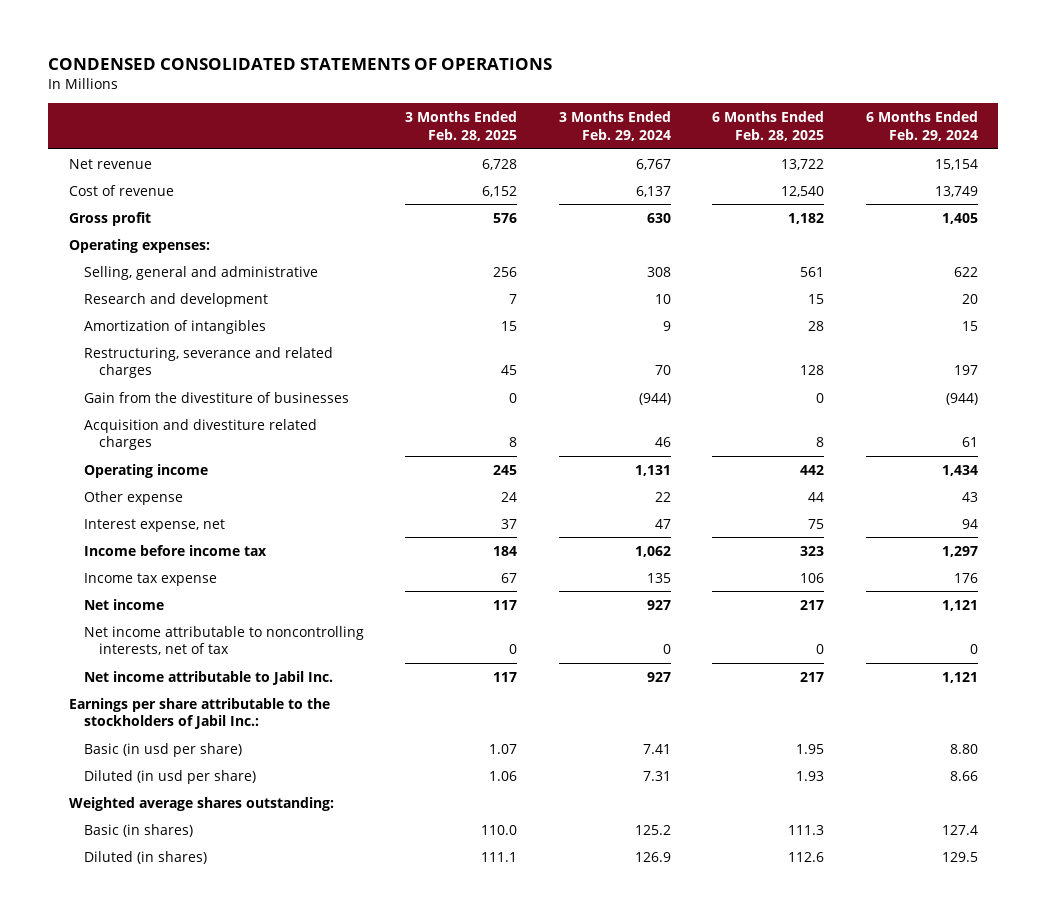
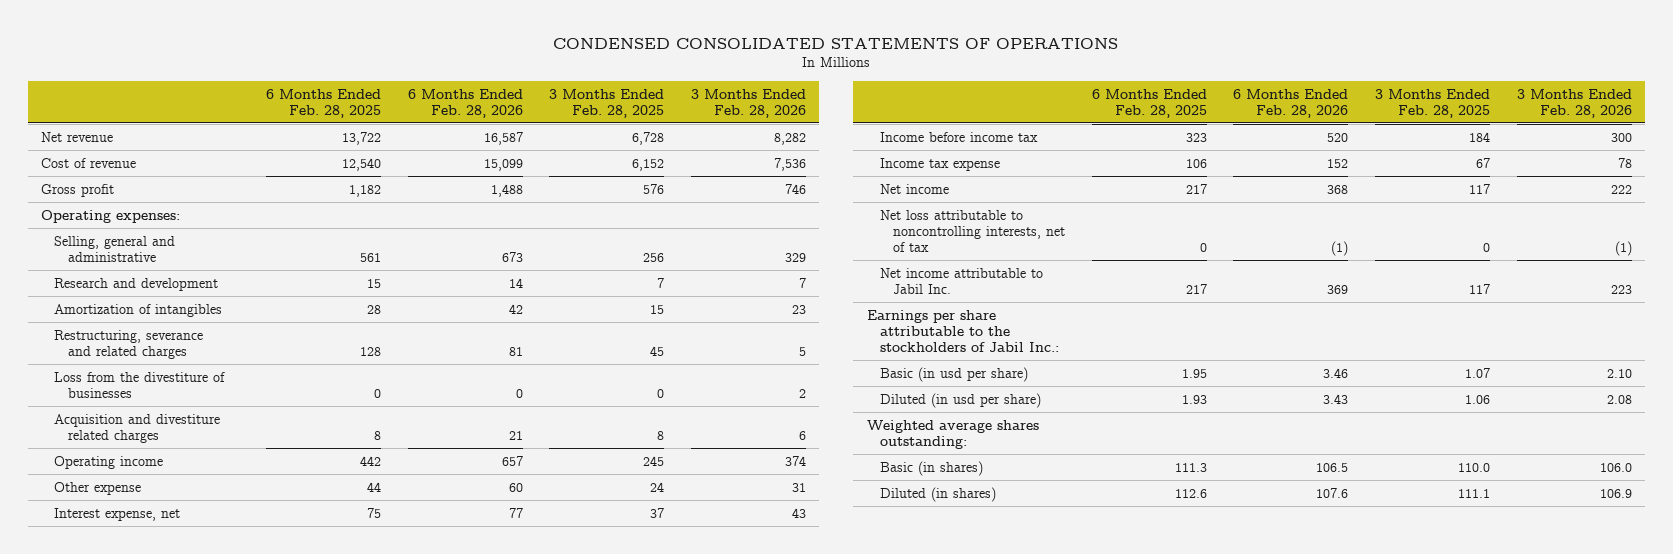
[558,111,671,141] 3 Months Ended Feb. 29, 2024 -> none
[865,111,978,141] 6 Months Ended Feb. 29, 2024 -> none
none -> [407,88,523,118] 6 Months Ended Feb. 28, 2026
none -> [690,88,806,118] 3 Months Ended Feb. 28, 2026
[84,391,350,403] Gain from the divestiture of businesses -> [54,371,226,398] Loss from the divestiture of businesses
[84,625,365,656] Net income attributable to noncontrolling interests, net of tax -> [880,209,1066,252] Net loss attributable to noncontrolling interests, net of tax

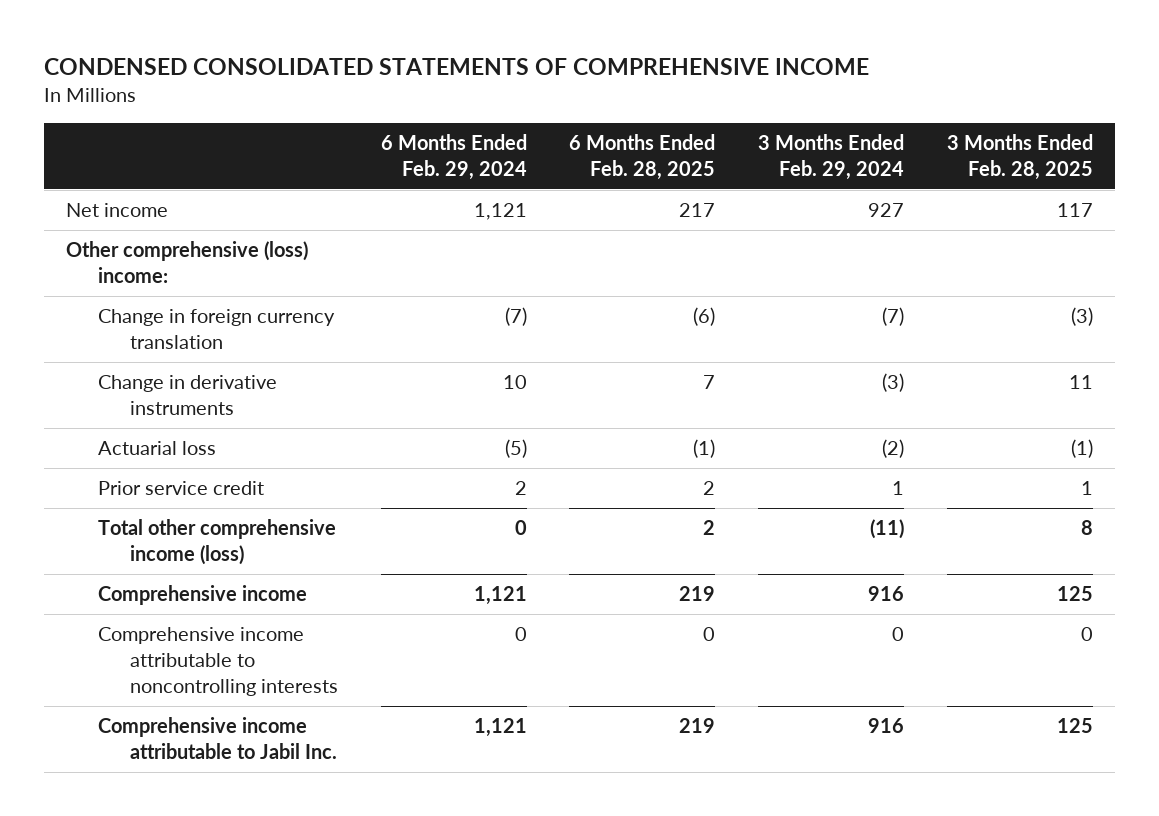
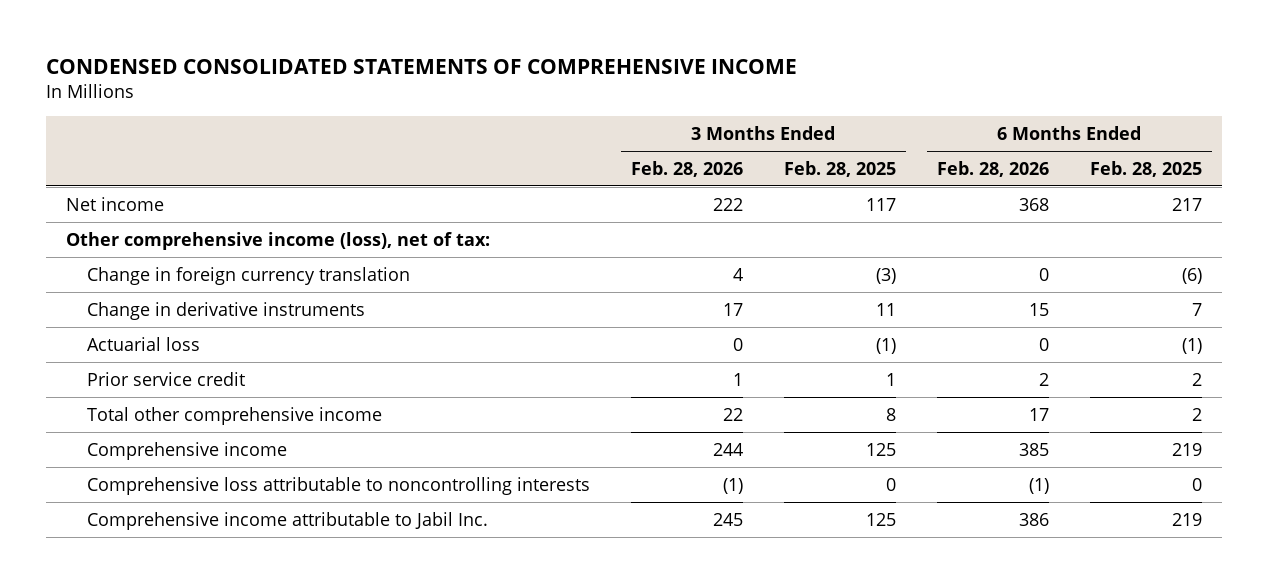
[380,133,527,180] 6 Months Ended Feb. 29, 2024 -> none
[758,133,905,180] 3 Months Ended Feb. 29, 2024 -> none
none -> [630,160,743,177] Feb. 28, 2026
none -> [936,160,1049,177] Feb. 28, 2026
[65,241,308,284] Other comprehensive (loss) income: -> [66,231,491,250] Other comprehensive income (loss), net of tax:
[97,519,336,566] Total other comprehensive income (loss) -> [86,406,382,425] Total other comprehensive income
[97,627,338,697] Comprehensive income attributable to noncontrolling interests -> [86,476,590,495] Comprehensive loss attributable to noncontrolling interests

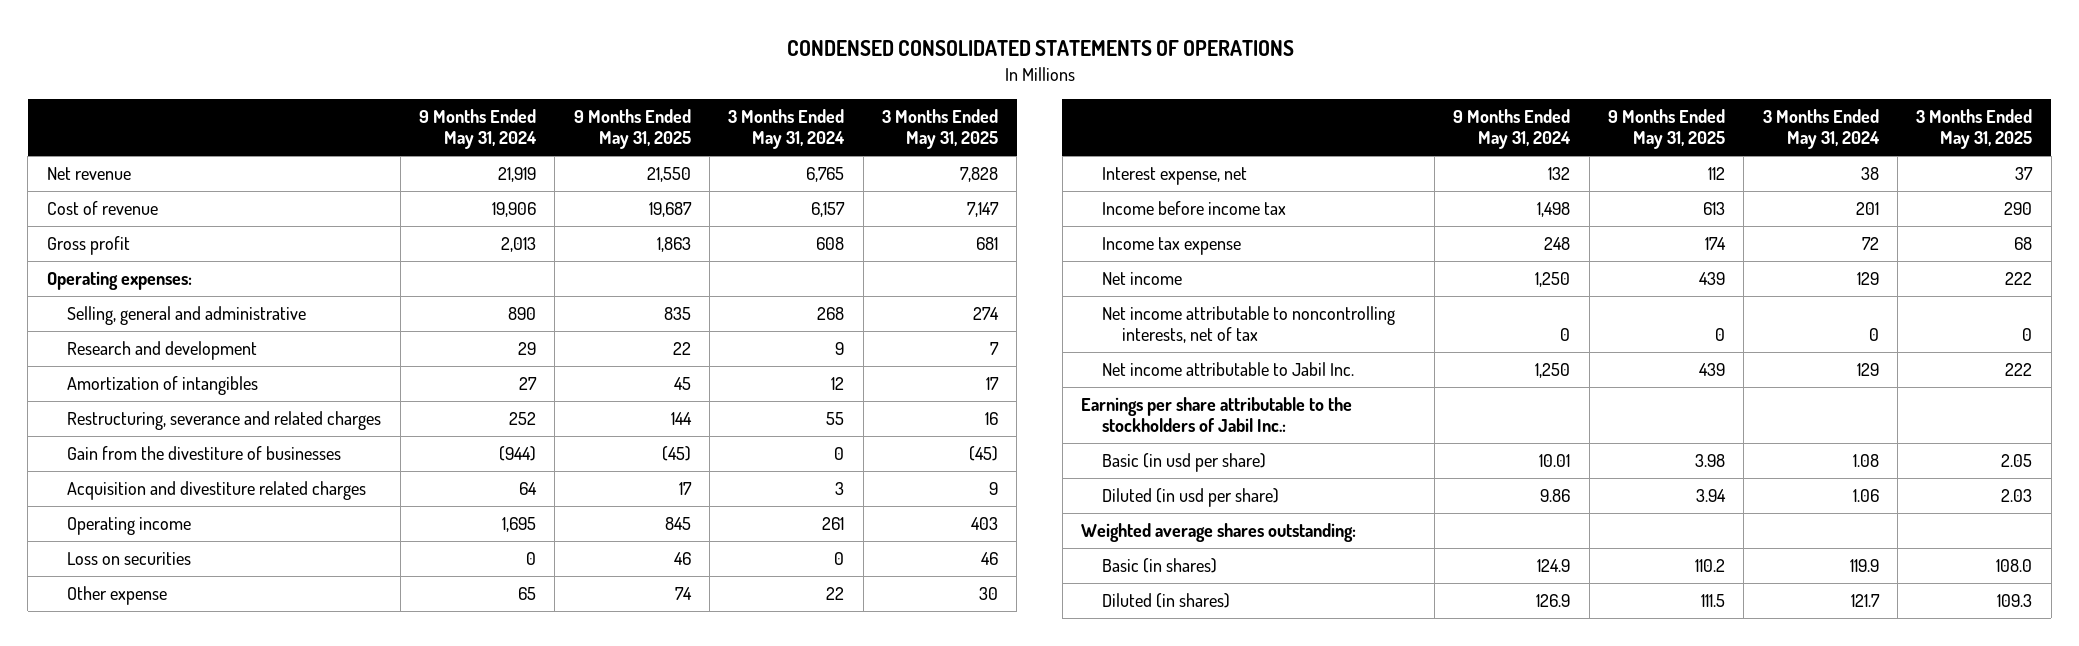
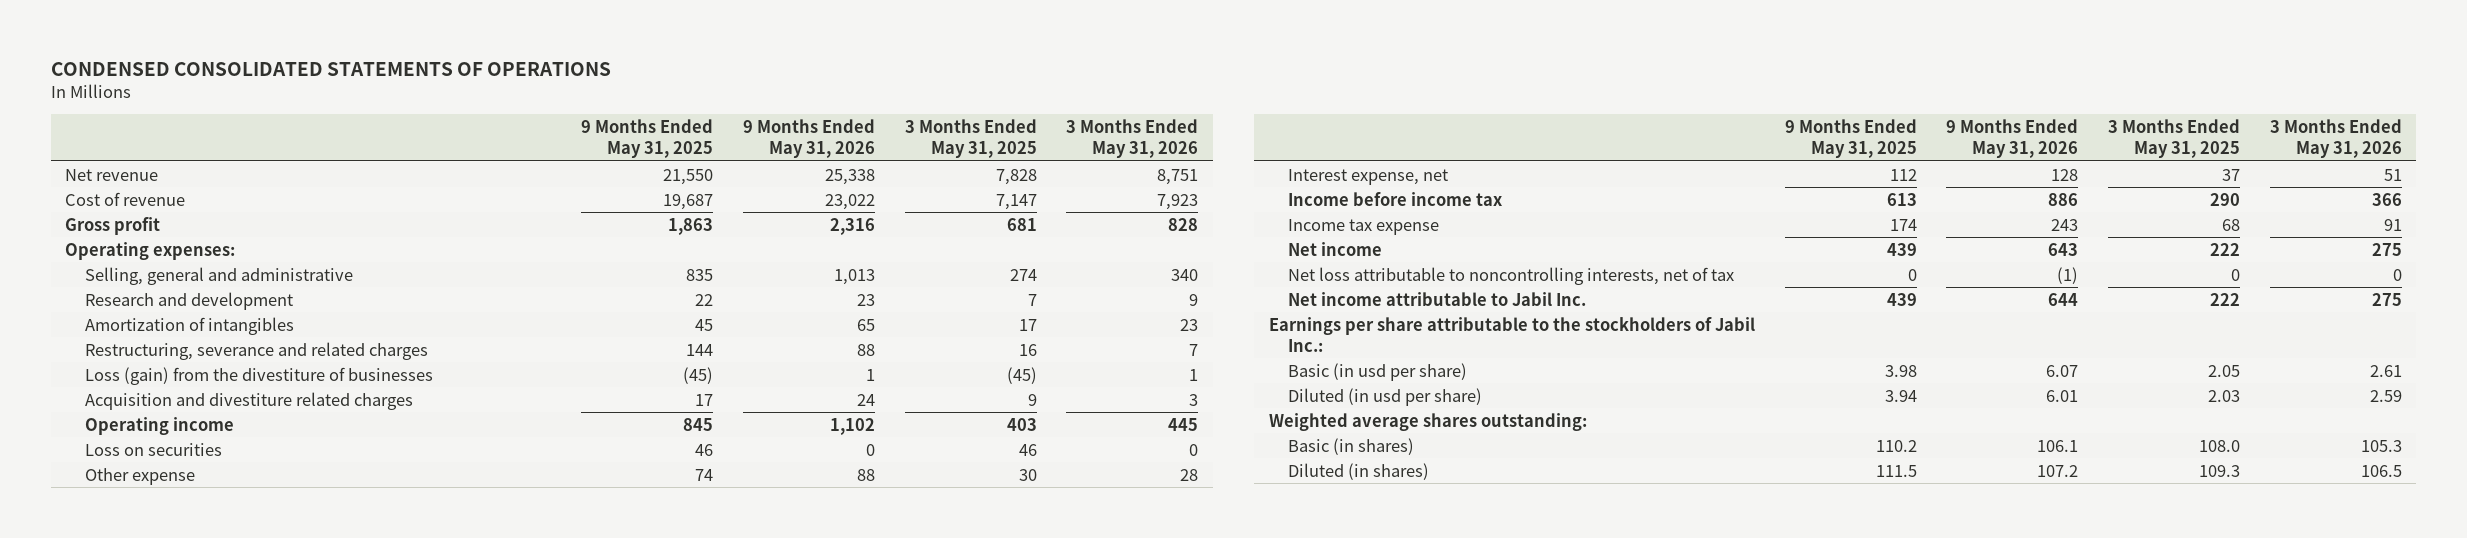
[418,109,537,150] 9 Months Ended May 31, 2024 -> none
[728,109,846,150] 3 Months Ended May 31, 2024 -> none
none -> [742,118,875,159] 9 Months Ended May 31, 2026
none -> [1066,118,1199,159] 3 Months Ended May 31, 2026
[67,445,342,460] Gain from the divestiture of businesses -> [84,366,433,385] Loss (gain) from the divestiture of businesses
[1101,305,1395,344] Net income attributable to noncontrolling interests, net of tax -> [1287,266,1734,285] Net loss attributable to noncontrolling interests, net of tax

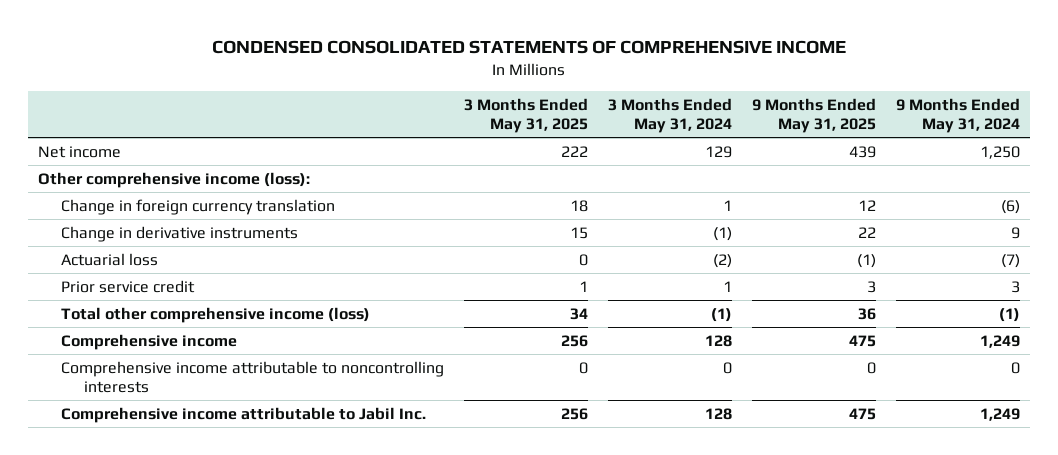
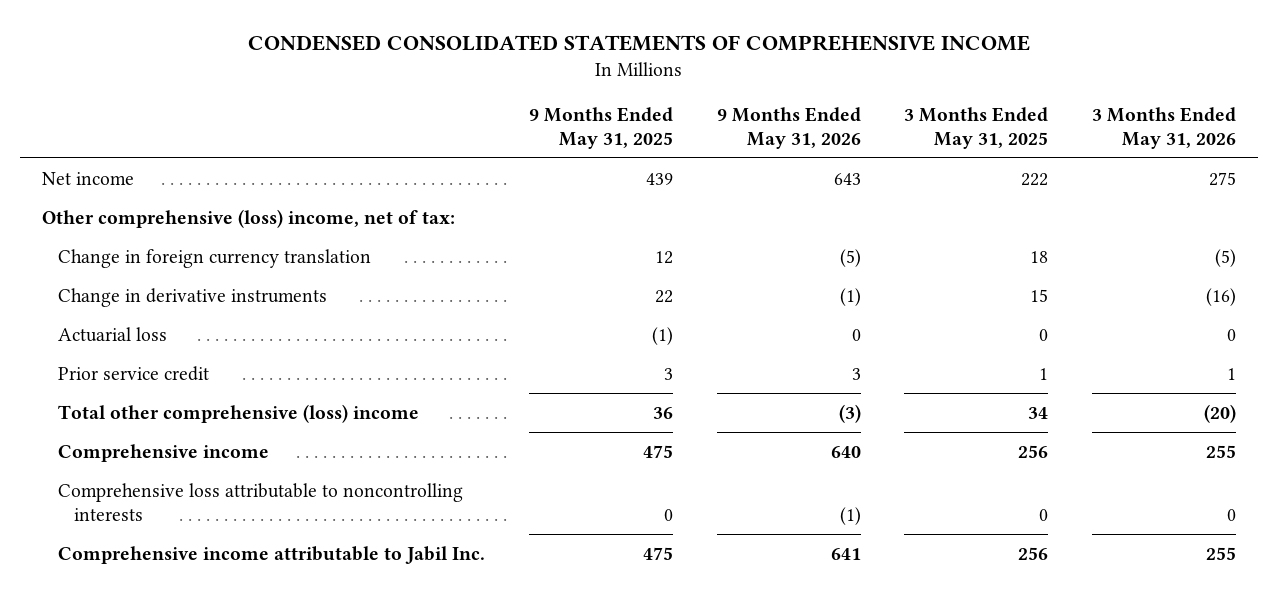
[607,97,732,133] 3 Months Ended May 31, 2024 -> none
[895,97,1020,133] 9 Months Ended May 31, 2024 -> none
none -> [716,106,861,149] 9 Months Ended May 31, 2026
none -> [1092,106,1237,149] 3 Months Ended May 31, 2026
[38,171,311,188] Other comprehensive income (loss): -> [41,208,455,228] Other comprehensive (loss) income, net of tax:
[60,306,370,323] Total other comprehensive income (loss) -> [57,403,419,423] Total other comprehensive (loss) income
[60,360,444,393] Comprehensive income attributable to noncontrolling interests -> [57,482,463,521] Comprehensive loss attributable to noncontrolling interests

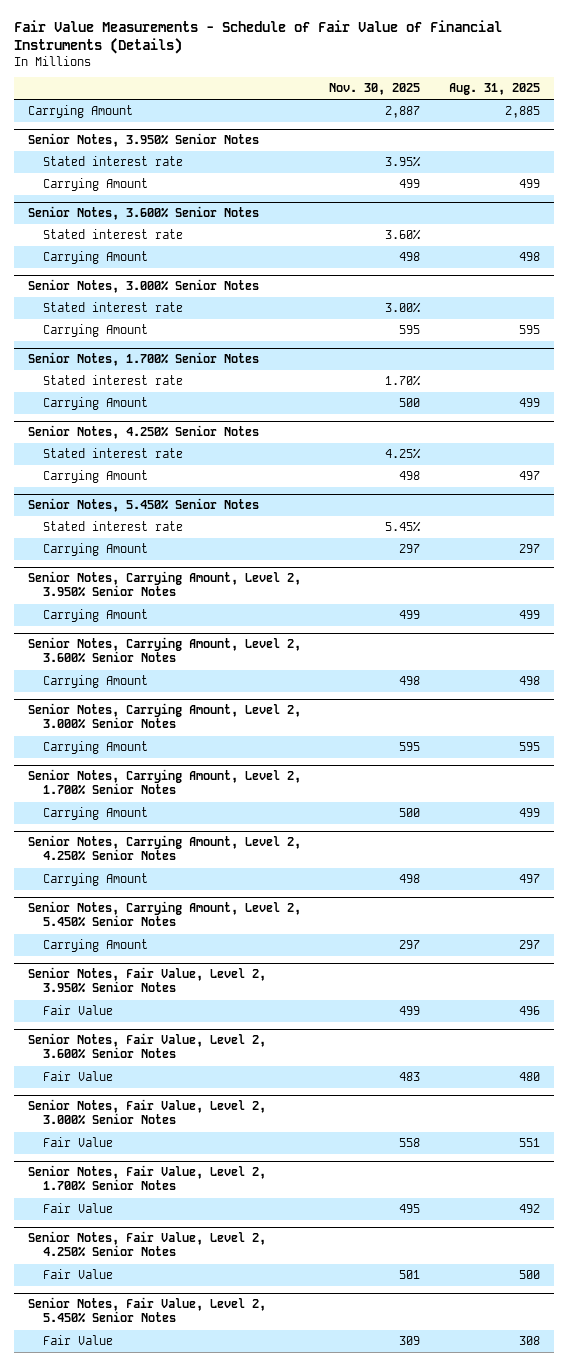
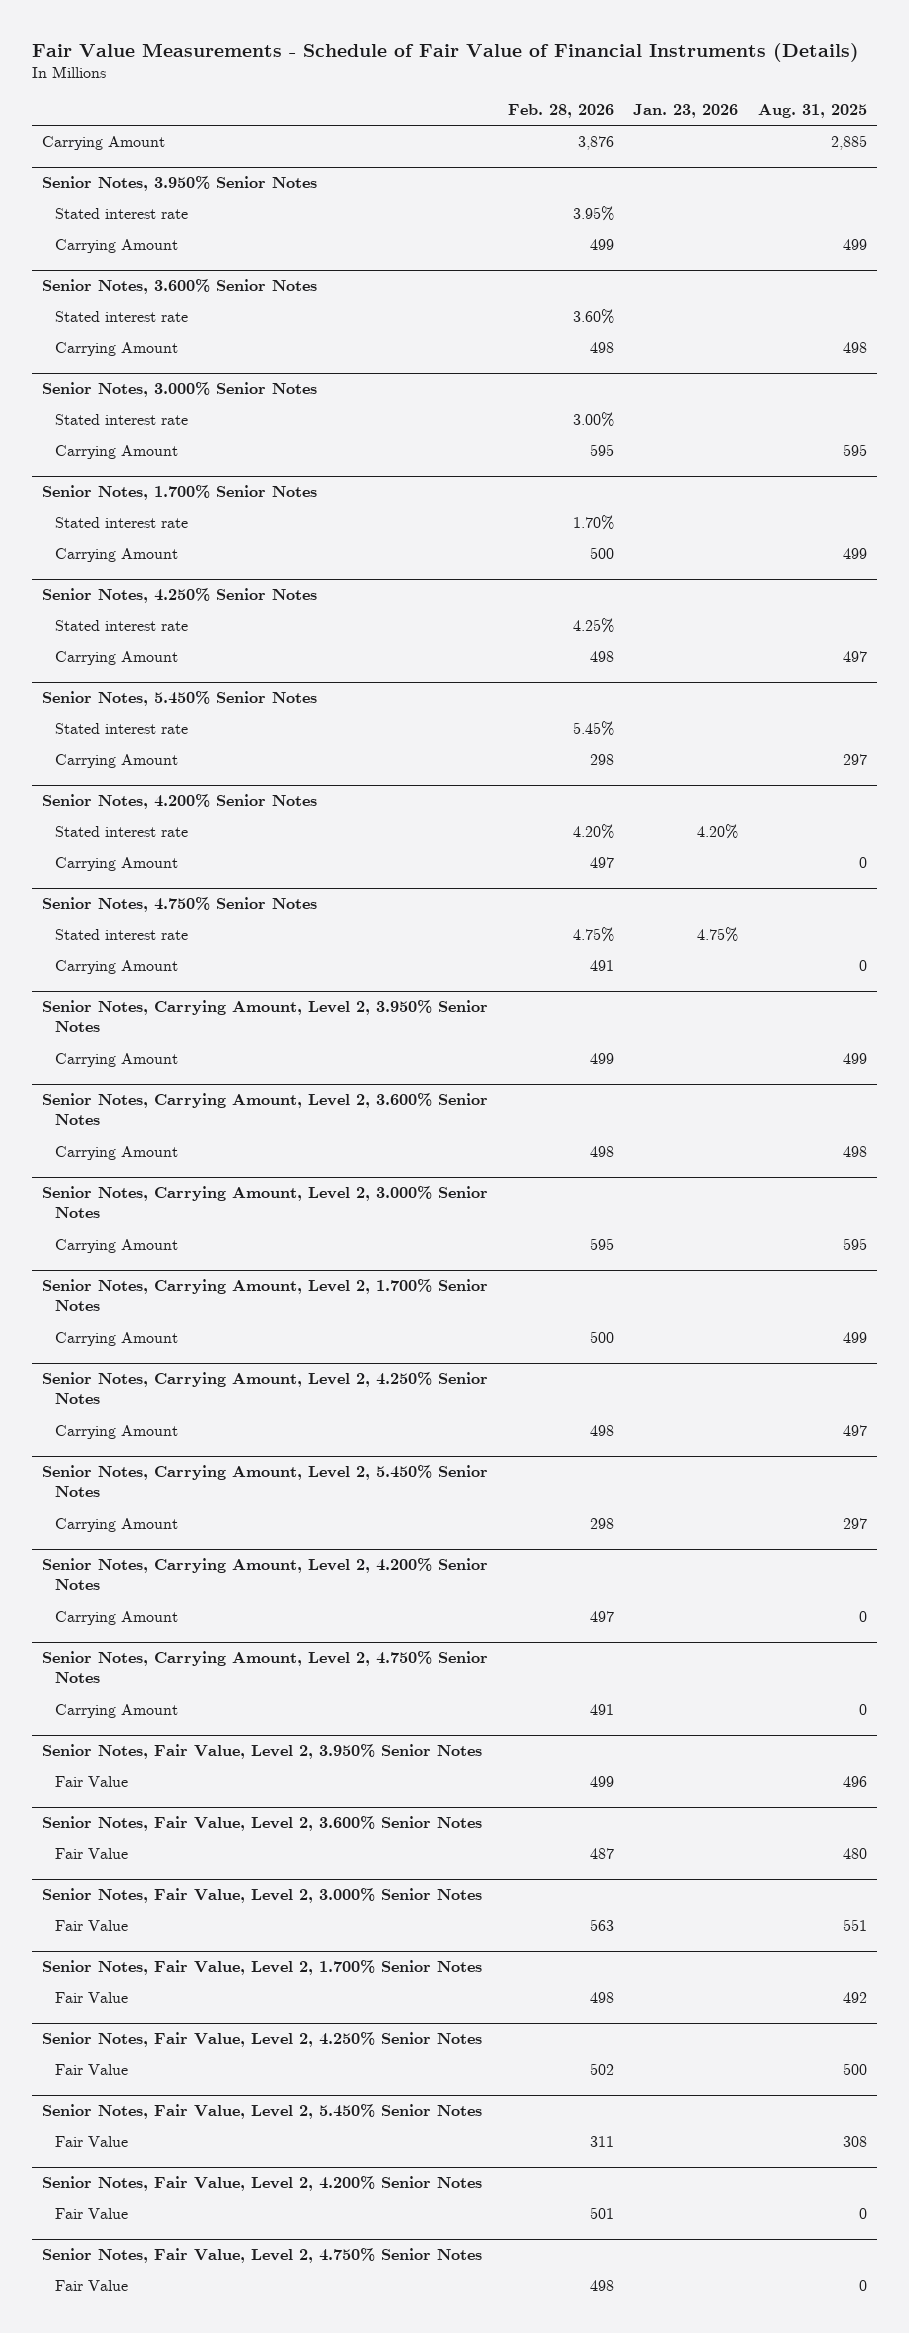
[329,83,421,96] Nov. 30, 2025 -> none
none -> [507,104,614,119] Feb. 28, 2026
none -> [633,104,739,119] Jan. 23, 2026
none -> [41,794,317,810] Senior Notes, 4.200% Senior Notes
none -> [55,826,189,838] Stated interest rate
none -> [55,857,179,872] Carrying Amount
none -> [41,897,317,913] Senior Notes, 4.750% Senior Notes
none -> [55,929,189,941] Stated interest rate
none -> [55,960,179,975] Carrying Amount
none -> [41,1558,488,1591] Senior Notes, Carrying Amount, Level 2, 4.200% Senior Notes
none -> [55,1611,179,1626] Carrying Amount
none -> [41,1651,488,1684] Senior Notes, Carrying Amount, Level 2, 4.750% Senior Notes
none -> [55,1704,179,1719] Carrying Amount
none -> [41,2176,482,2192] Senior Notes, Fair Value, Level 2, 4.200% Senior Notes
none -> [55,2208,129,2220] Fair Value
none -> [41,2248,482,2264] Senior Notes, Fair Value, Level 2, 4.750% Senior Notes
none -> [55,2280,129,2292] Fair Value

